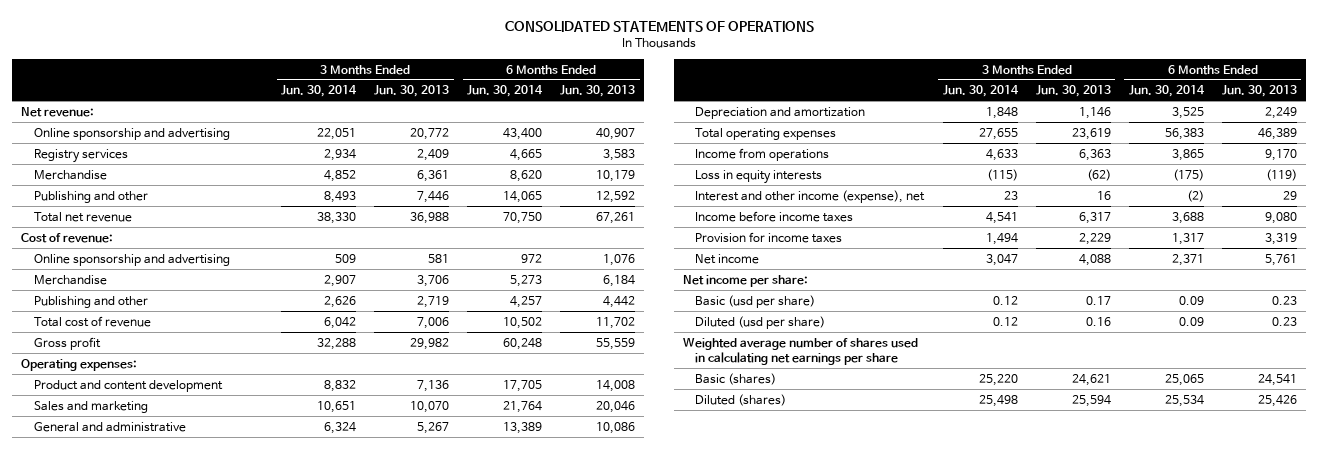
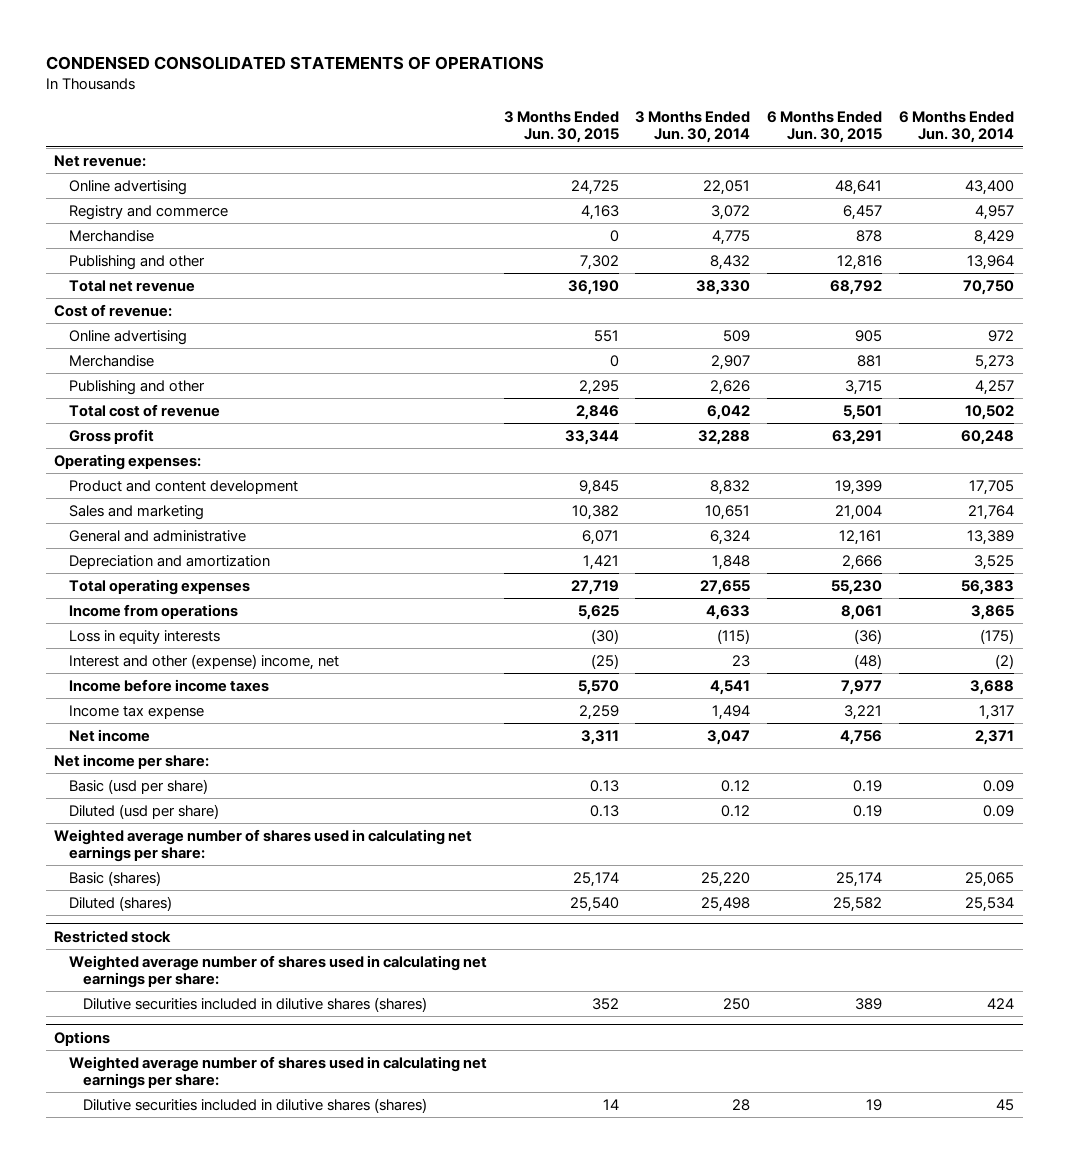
[505,20,815,32] CONSOLIDATED STATEMENTS OF OPERATIONS -> [45,56,544,71] CONDENSED CONSOLIDATED STATEMENTS OF OPERATIONS
[374,85,450,98] Jun. 30, 2013 -> none
[560,85,636,98] Jun. 30, 2013 -> none
none -> [503,110,619,144] 3 Months Ended Jun. 30, 2015
none -> [767,110,883,144] 6 Months Ended Jun. 30, 2015
[33,148,128,163] Registry services -> none
[33,127,230,140] Online sponsorship and advertising -> [68,179,187,195] Online advertising
none -> [68,204,228,220] Registry and commerce
[324,169,357,182] 4,852 -> [712,229,751,245] 4,775
[510,169,543,182] 8,620 -> [974,229,1015,245] 8,429
[324,190,357,203] 8,493 -> [710,254,751,270] 8,432
[503,190,543,203] 14,065 -> [967,254,1015,270] 13,964
[33,253,230,266] Online sponsorship and advertising -> [68,329,187,345] Online advertising
[695,189,926,203] Interest and other income (expense), net -> [68,653,339,670] Interest and other (expense) income, net
[695,231,843,243] Provision for income taxes -> [68,704,204,719] Income tax expense
[682,337,918,365] Weighted average number of shares used in calculating net earnings per share -> [54,828,473,863] Weighted average number of shares used in calculating net earnings per share:
none -> [54,929,172,943] Restricted stock
none -> [68,954,487,989] Weighted average number of shares used in calculating net earnings per share:
none -> [83,996,428,1012] Dilutive securities included in dilutive shares (shares)
none -> [54,1030,111,1046] Options
none -> [68,1055,487,1090] Weighted average number of shares used in calculating net earnings per share:
none -> [83,1097,428,1113] Dilutive securities included in dilutive shares (shares)

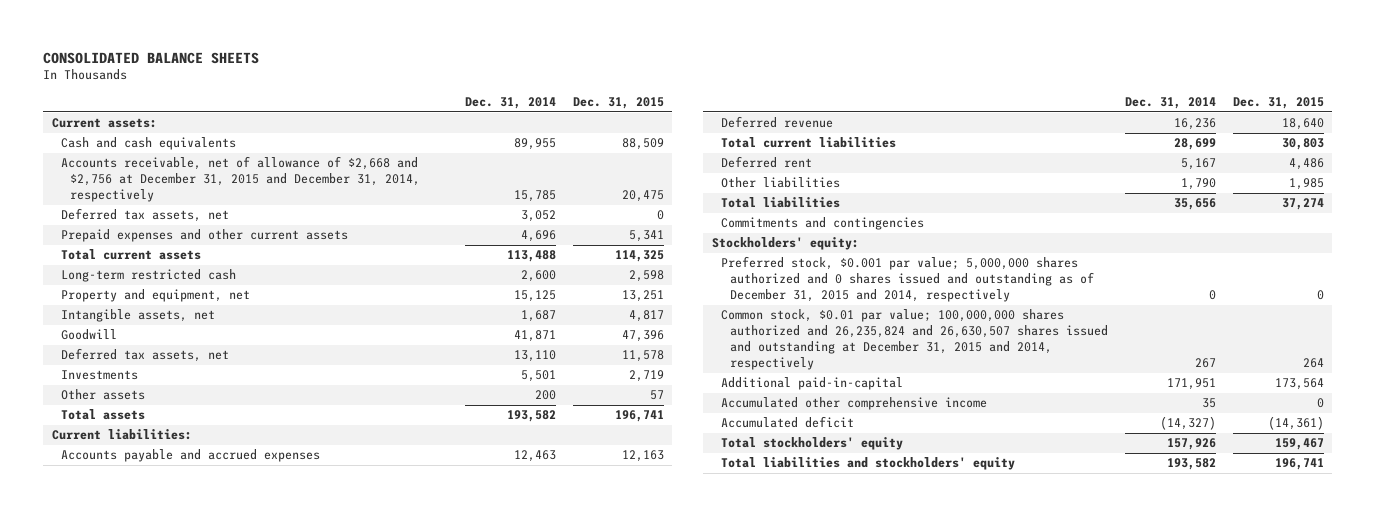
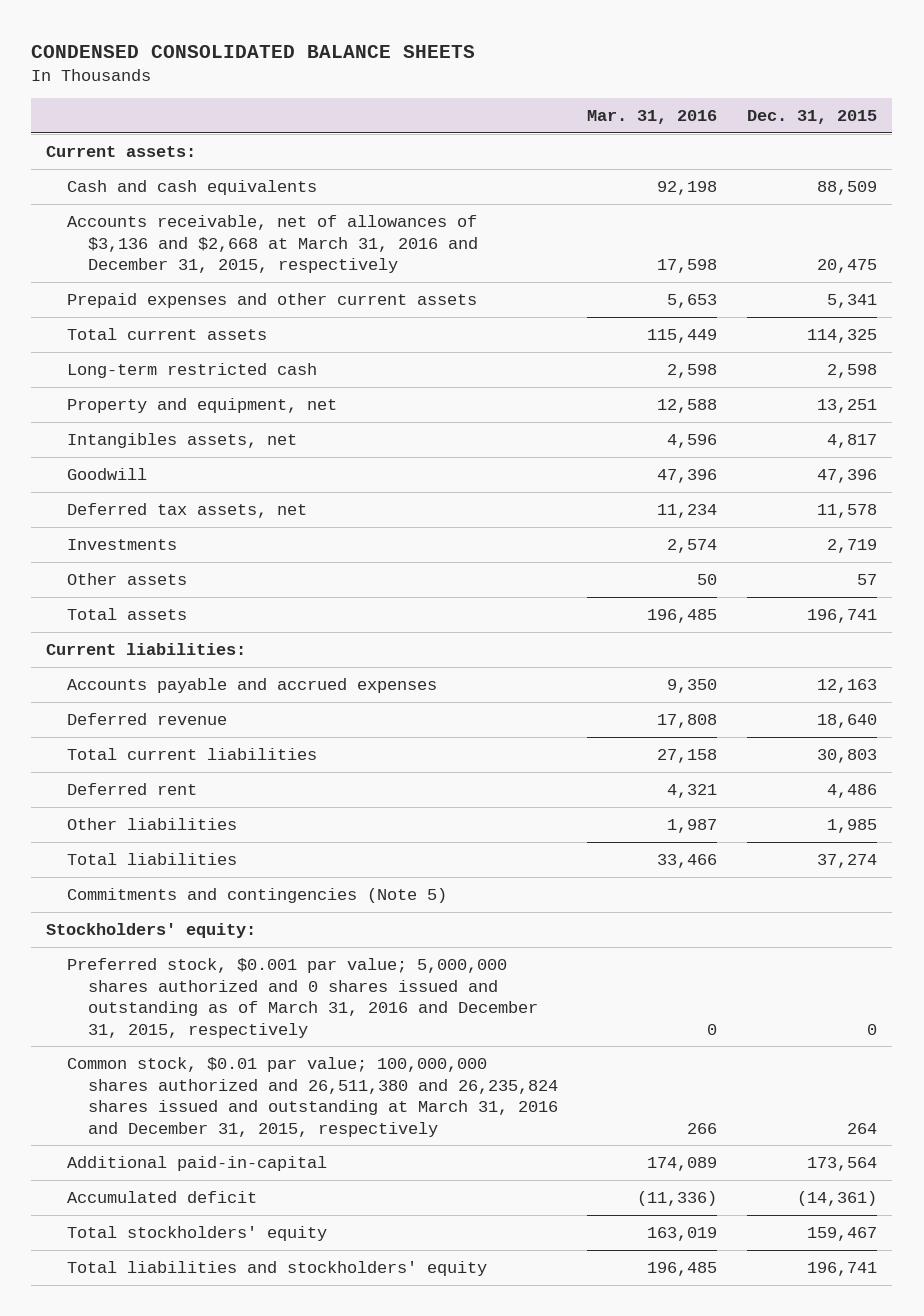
[43,51,260,64] CONSOLIDATED BALANCE SHEETS -> [31,45,476,59] CONDENSED CONSOLIDATED BALANCE SHEETS
[464,97,556,110] Dec. 31, 2014 -> none
none -> [587,110,718,125] Mar. 31, 2016
[60,208,229,223] Deferred tax assets, net -> none
[60,156,420,203] Accounts receivable, net of allowance of $2,668 and $2,756 at December 31, 2015 and December 31, 2014, respectively -> [66,214,478,274] Accounts receivable, net of allowances of $3,136 and $2,668 at March 31, 2016 and December 31, 2015, respectively
[60,309,215,323] Intangible assets, net -> [66,432,297,448] Intangibles assets, net
[720,217,924,231] Commitments and contingencies -> [66,887,447,903] Commitments and contingencies (Note 5)
[720,256,1094,303] Preferred stock, $0.001 par value; 5,000,000 shares authorized and 0 shares issued and outstanding as of December 31, 2015 and 2014, respectively -> [66,957,538,1038] Preferred stock, $0.001 par value; 5,000,000 shares authorized and 0 shares issued and outstanding as of March 31, 2016 and December 31, 2015, respectively
[720,309,1108,370] Common stock, $0.01 par value; 100,000,000 shares authorized and 26,235,824 and 26,630,507 shares issued and outstanding at December 31, 2015 and 2014, respectively -> [66,1056,558,1137] Common stock, $0.01 par value; 100,000,000 shares authorized and 26,511,380 and 26,235,824 shares issued and outstanding at March 31, 2016 and December 31, 2015, respectively
[720,397,987,411] Accumulated other comprehensive income -> none

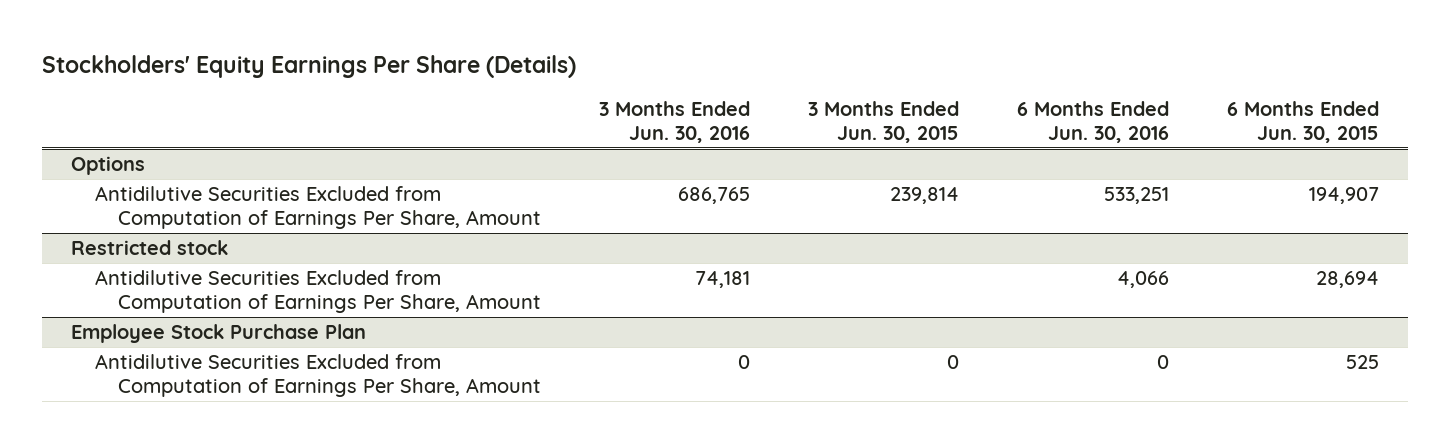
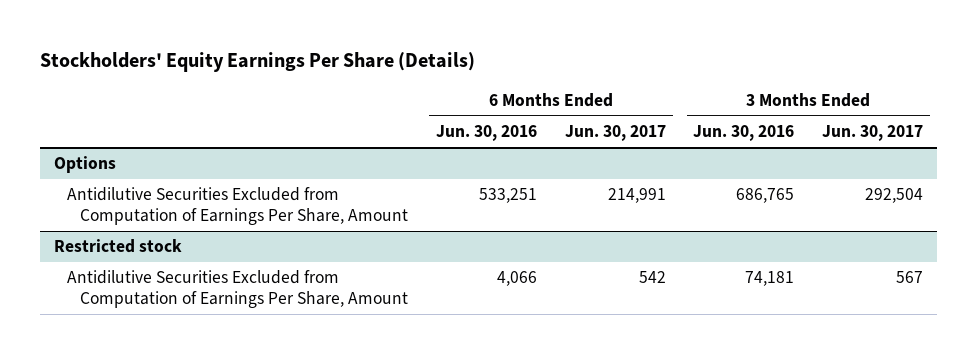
[808,100,960,143] 3 Months Ended Jun. 30, 2015 -> none
[1227,100,1380,143] 6 Months Ended Jun. 30, 2015 -> none
none -> [564,125,666,142] Jun. 30, 2017
none -> [822,125,924,142] Jun. 30, 2017
[71,324,367,344] Employee Stock Purchase Plan -> none
[94,354,542,398] Antidilutive Securities Excluded from Computation of Earnings Per Share, Amount -> none

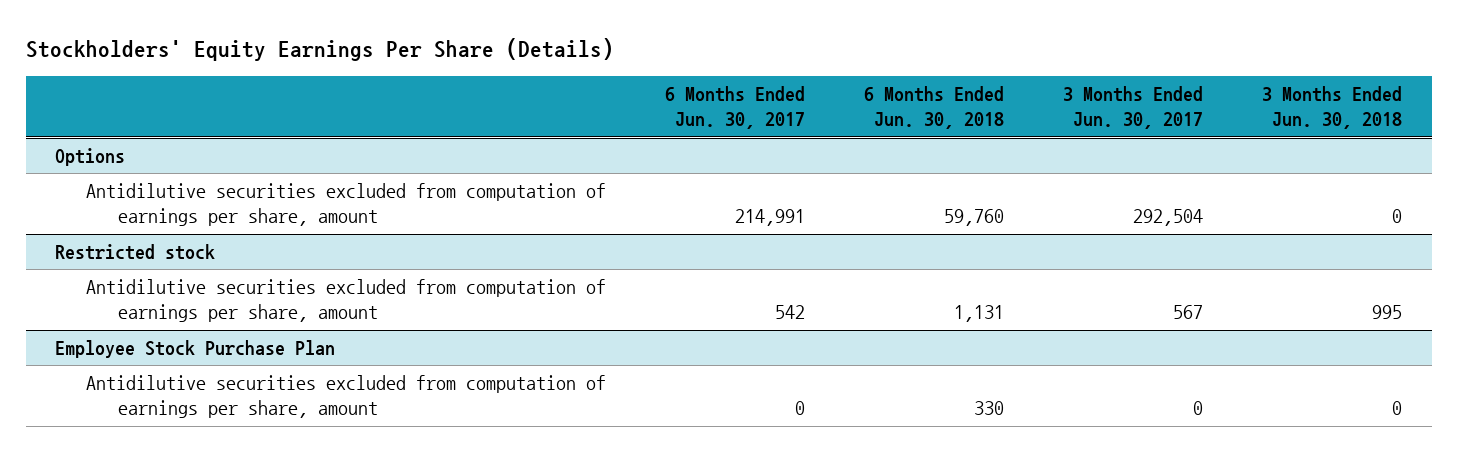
[435,125,537,142] Jun. 30, 2016 -> none
[693,125,795,142] Jun. 30, 2016 -> none
none -> [864,86,1005,130] 6 Months Ended Jun. 30, 2018
none -> [1262,86,1403,130] 3 Months Ended Jun. 30, 2018
[66,187,408,226] Antidilutive Securities Excluded from Computation of Earnings Per Share, Amount -> [86,183,607,227] Antidilutive securities excluded from computation of earnings per share, amount
[66,270,408,309] Antidilutive Securities Excluded from Computation of Earnings Per Share, Amount -> [86,279,607,323] Antidilutive securities excluded from computation of earnings per share, amount
none -> [54,340,335,359] Employee Stock Purchase Plan
none -> [86,375,607,419] Antidilutive securities excluded from computation of earnings per share, amount

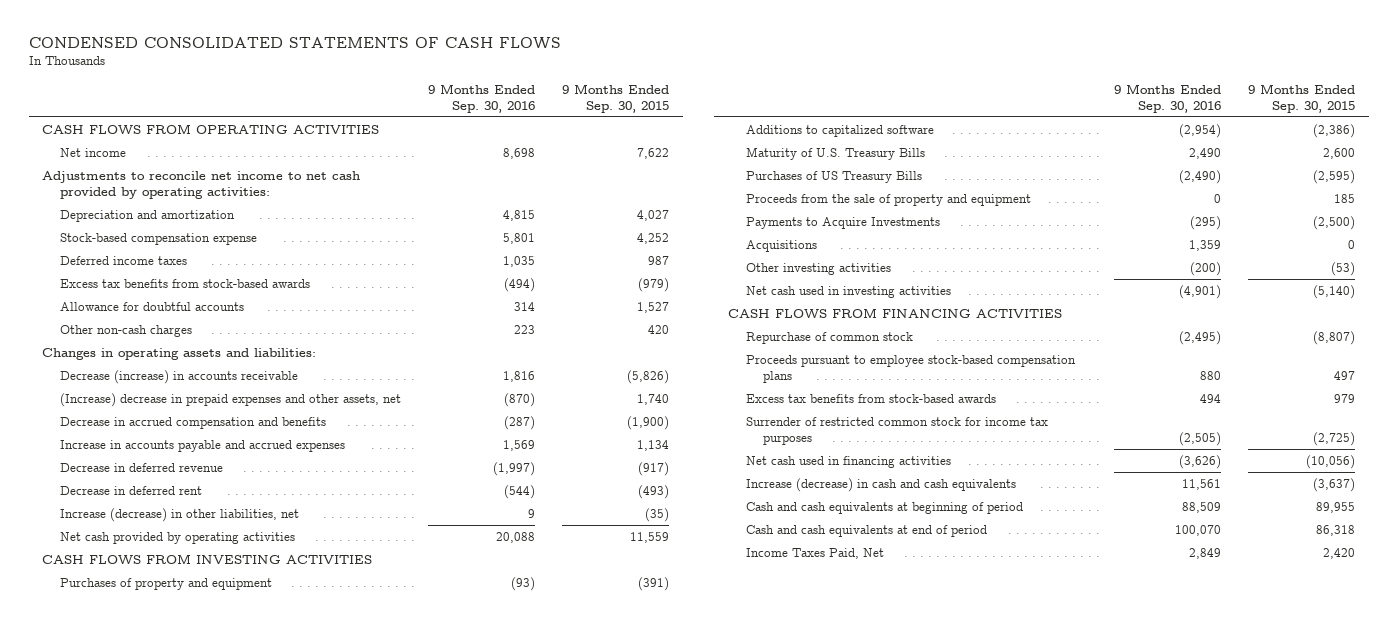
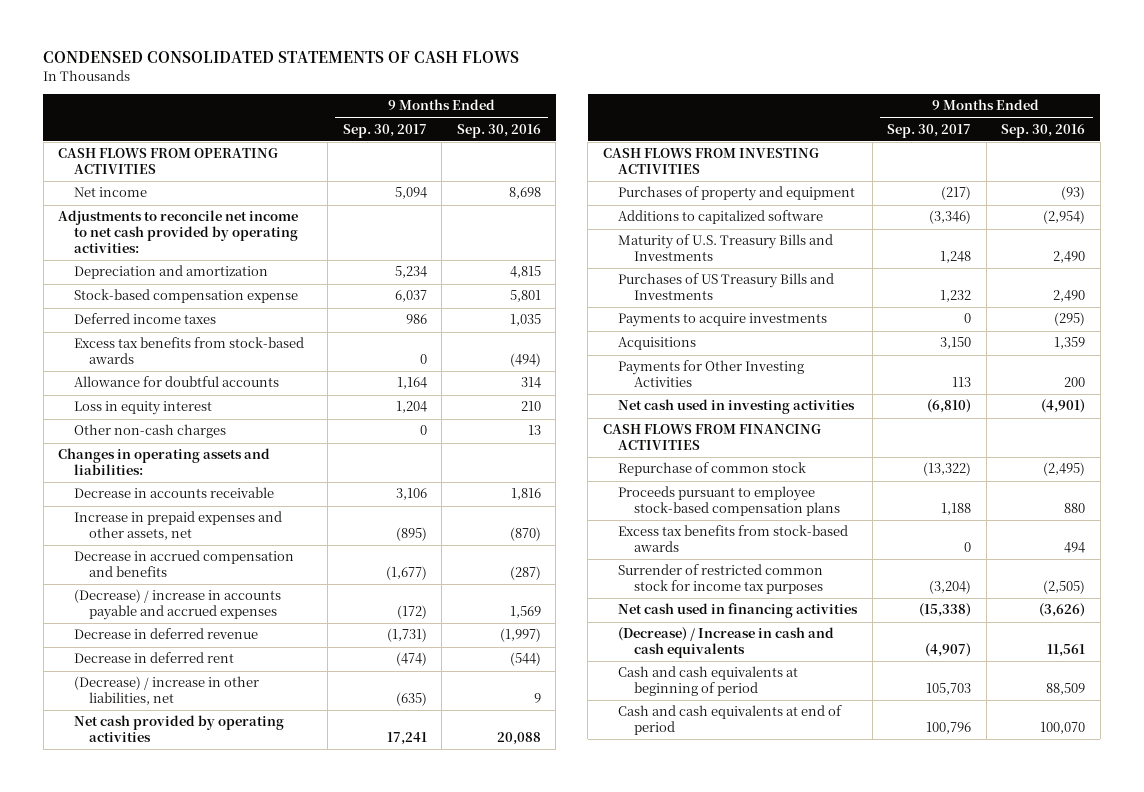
[562,83,670,113] 9 Months Ended Sep. 30, 2015 -> none
none -> [342,123,427,138] Sep. 30, 2017
none -> [73,401,212,416] Loss in equity interest
[514,324,536,334] 223 -> [527,425,541,436] 13
[60,369,299,384] Decrease (increase) in accounts receivable -> [73,487,274,499] Decrease in accounts receivable
[60,392,402,407] (Increase) decrease in prepaid expenses and other assets, net -> [73,511,282,541] Increase in prepaid expenses and other assets, net
[60,439,346,452] Increase in accounts payable and accrued expenses -> [73,589,281,621] (Decrease) / increase in accounts payable and accrued expenses
[60,507,300,522] Increase (decrease) in other liabilities, net -> [73,676,259,706] (Decrease) / increase in other liabilities, net
[745,193,1031,206] Proceeds from the sale of property and equipment -> none
[745,146,925,160] Maturity of U.S. Treasury Bills -> [618,234,834,262] Maturity of U.S. Treasury Bills and Investments
[745,170,922,183] Purchases of US Treasury Bills -> [618,273,835,301] Purchases of US Treasury Bills and Investments
[1178,169,1221,184] (2,490) -> [1053,290,1086,303] 2,490
[745,216,940,229] Payments to Acquire Investments -> [618,313,828,328] Payments to acquire investments
[745,262,891,275] Other investing activities -> [618,360,805,388] Payments for Other Investing Activities
[1189,261,1221,276] (200) -> [1064,377,1086,388] 200
[745,477,1016,492] Increase (decrease) in cash and cash equivalents -> [618,627,835,659] (Decrease) / Increase in cash and cash equivalents
[745,547,884,559] Income Taxes Paid, Net -> none

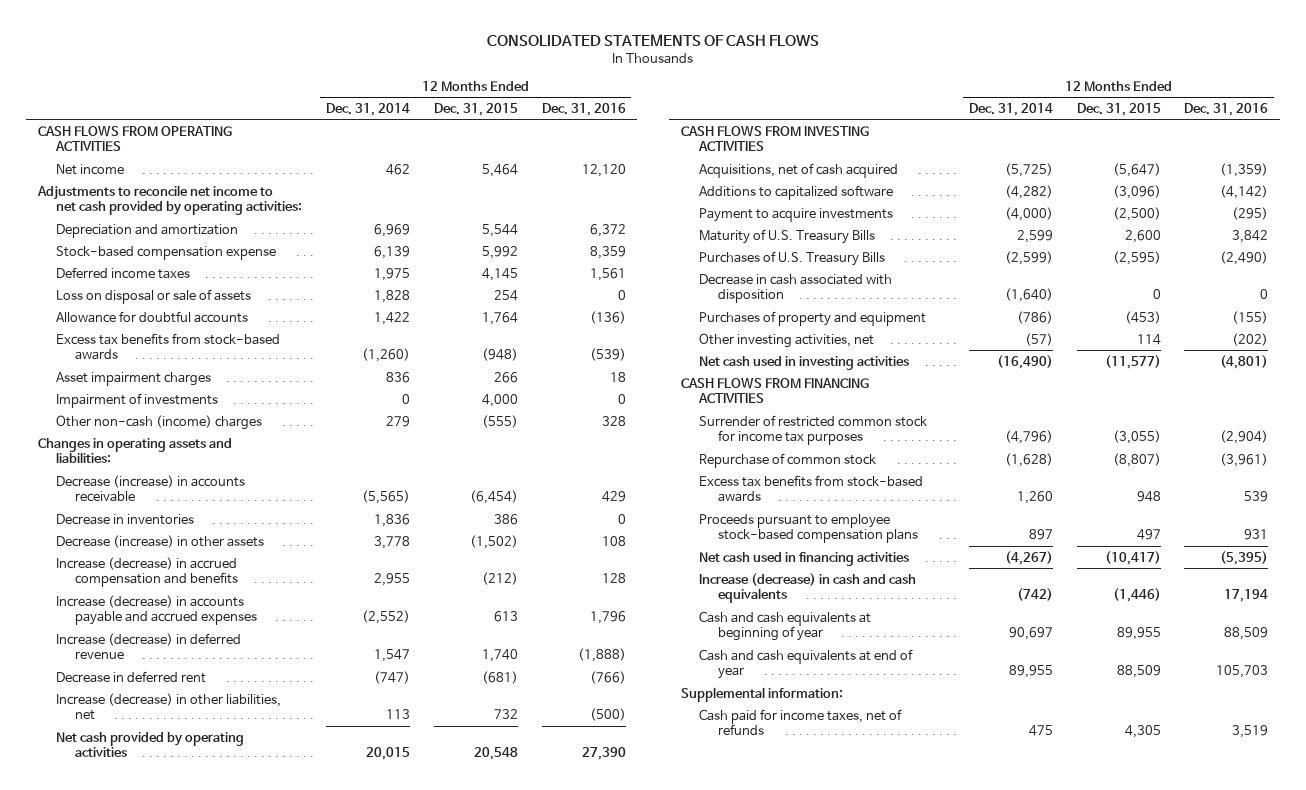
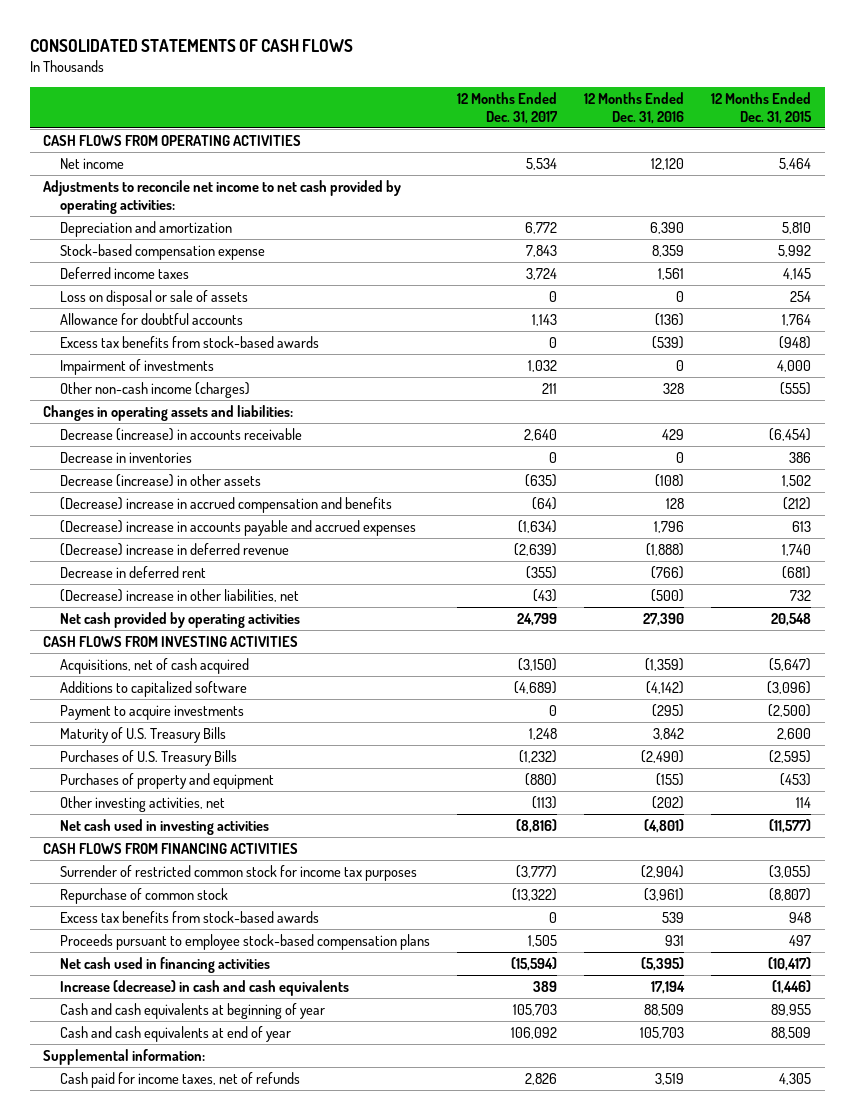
[326,102,411,116] Dec. 31, 2014 -> none
none -> [457,91,559,124] 12 Months Ended Dec. 31, 2017
[481,223,518,237] 5,544 -> [782,221,812,234] 5,810
[589,223,626,237] 6,372 -> [650,221,685,234] 6,390
[56,371,212,386] Asset impairment charges -> none
[56,414,263,430] Other non-cash (income) charges -> [60,381,251,398] Other non-cash income (charges)
[469,534,518,549] (1,502) -> [782,474,812,487] 1,502
[601,535,626,546] 108 -> [655,473,685,487] (108)
[56,556,238,588] Increase (decrease) in accrued compensation and benefits -> [60,496,393,513] (Decrease) increase in accrued compensation and benefits
[56,594,257,626] Increase (decrease) in accounts payable and accrued expenses -> [60,519,417,536] (Decrease) increase in accounts payable and accrued expenses
[56,632,242,660] Increase (decrease) in deferred revenue -> [60,542,290,556] (Decrease) increase in deferred revenue
[56,692,282,721] Increase (decrease) in other liabilities, net -> [60,588,300,602] (Decrease) increase in other liabilities, net
[699,273,893,304] Decrease in cash associated with disposition -> none

